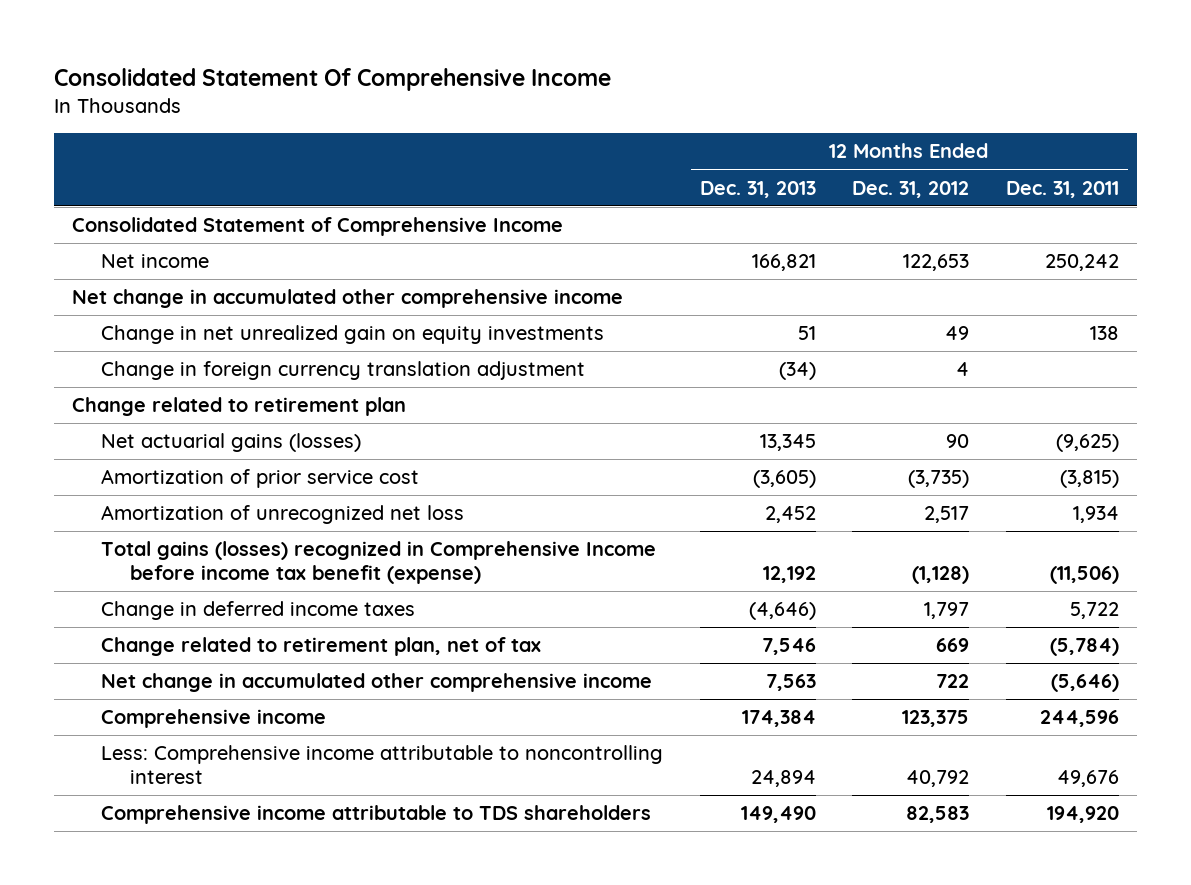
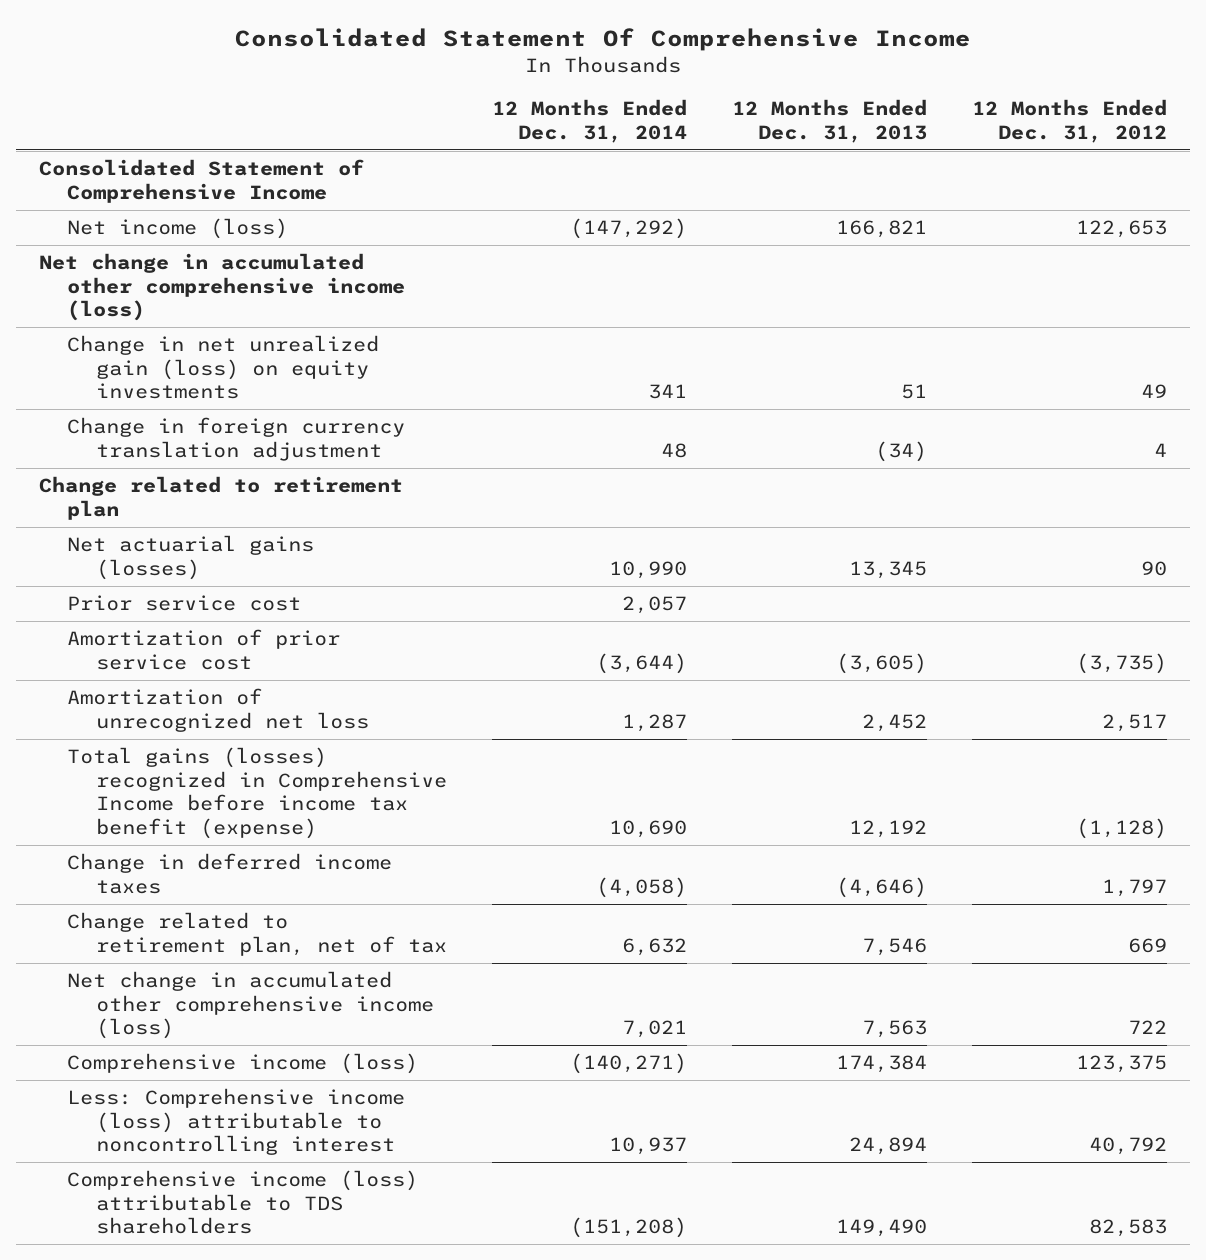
[1005,180,1119,198] Dec. 31, 2011 -> none
none -> [492,99,688,143] 12 Months Ended Dec. 31, 2014
[101,254,210,269] Net income -> [67,218,289,240] Net income (loss)
[72,289,624,309] Net change in accumulated other comprehensive income -> [38,253,406,322] Net change in accumulated other comprehensive income (loss)
[101,325,605,345] Change in net unrealized gain on equity investments -> [67,335,380,400] Change in net unrealized gain (loss) on equity investments
none -> [67,595,302,612] Prior service cost
[101,673,653,693] Net change in accumulated other comprehensive income -> [67,971,435,1040] Net change in accumulated other comprehensive income (loss)
[101,709,327,729] Comprehensive income -> [67,1053,419,1075] Comprehensive income (loss)
[101,745,664,785] Less: Comprehensive income attributable to noncontrolling interest -> [67,1088,406,1156] Less: Comprehensive income (loss) attributable to noncontrolling interest
[101,805,652,825] Comprehensive income attributable to TDS shareholders -> [67,1170,419,1235] Comprehensive income (loss) attributable to TDS shareholders

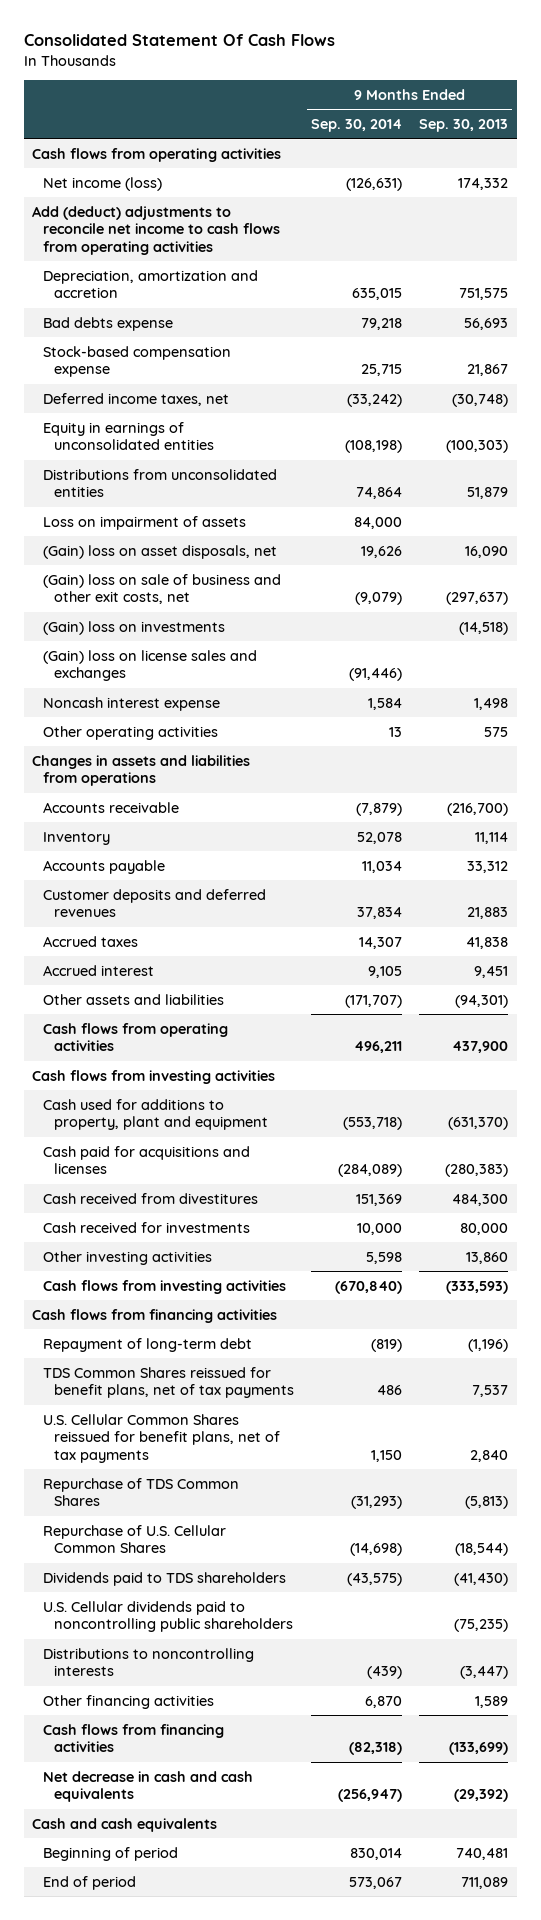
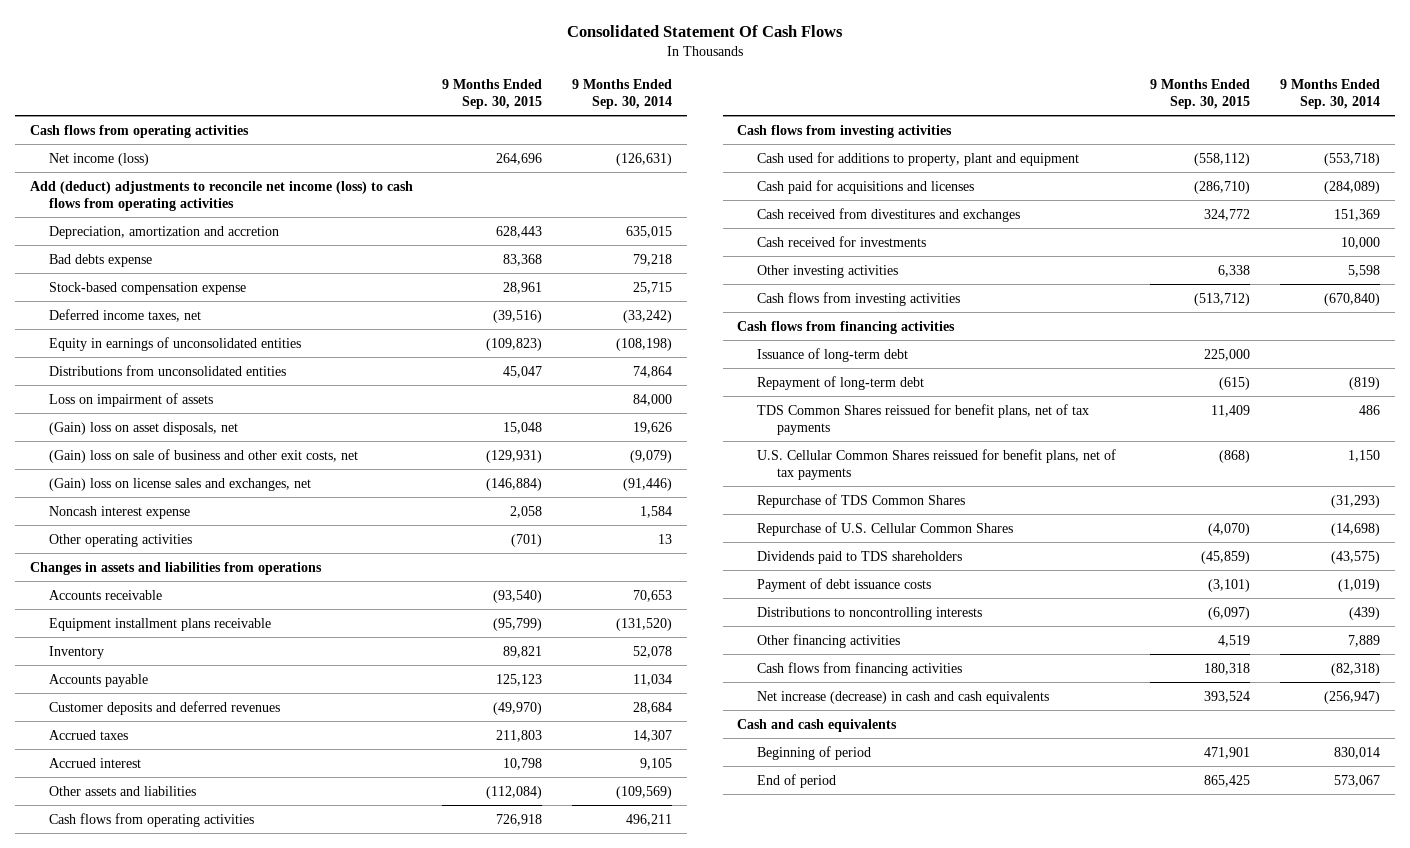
[419,118,509,132] Sep. 30, 2013 -> none
none -> [442,78,543,109] 9 Months Ended Sep. 30, 2015
[32,205,281,255] Add (deduct) adjustments to reconcile net income to cash flows from operating activities -> [29,180,413,211] Add (deduct) adjustments to reconcile net income (loss) to cash flows from operating activities
[43,620,226,635] (Gain) loss on investments -> none
[43,649,258,682] (Gain) loss on license sales and exchanges -> [49,477,312,491] (Gain) loss on license sales and exchanges, net
[356,802,403,816] (7,879) -> [633,589,673,602] 70,653
none -> [49,617,272,631] Equipment installment plans receivable
[357,907,403,920] 37,834 -> [633,701,673,714] 28,684
[345,994,403,1008] (171,707) -> [616,785,673,799] (109,569)
[43,1192,259,1204] Cash received from divestitures -> [757,207,1021,222] Cash received from divestitures and exchanges
none -> [757,347,909,362] Issuance of long-term debt
[43,1600,294,1633] U.S. Cellular dividends paid to noncontrolling public shareholders -> none
none -> [757,577,932,592] Payment of debt issuance costs
[365,1695,403,1708] 6,870 -> [1348,634,1381,647] 7,889
[43,1770,254,1803] Net decrease in cash and cash equivalents -> [757,690,1050,704] Net increase (decrease) in cash and cash equivalents

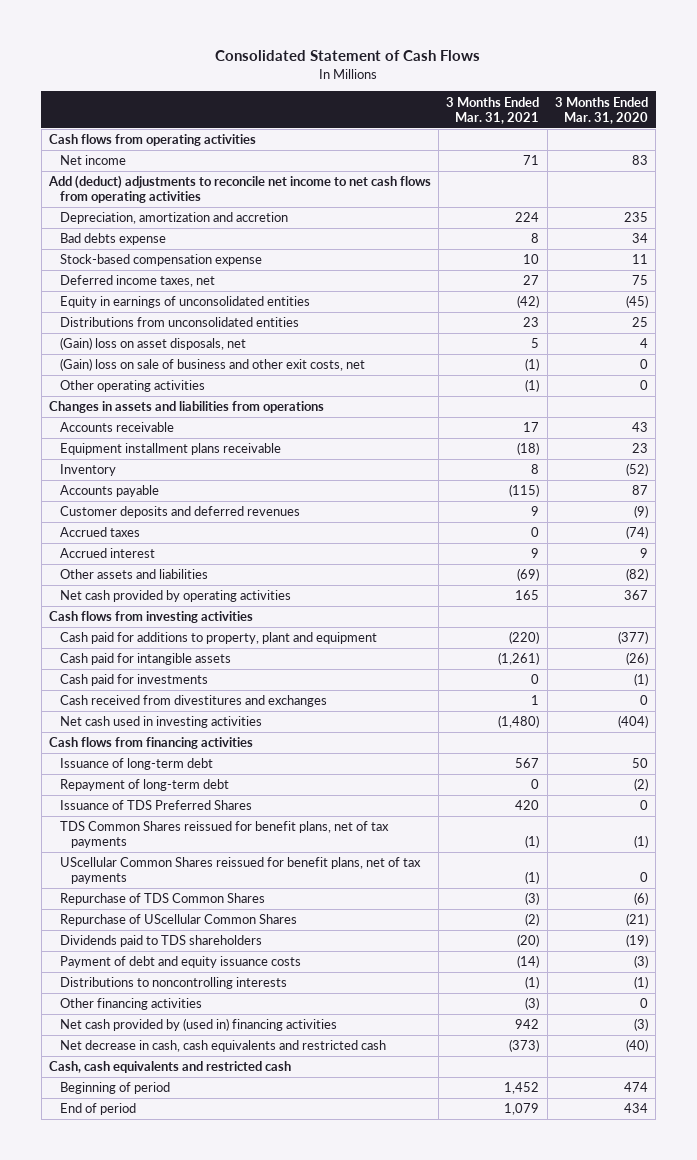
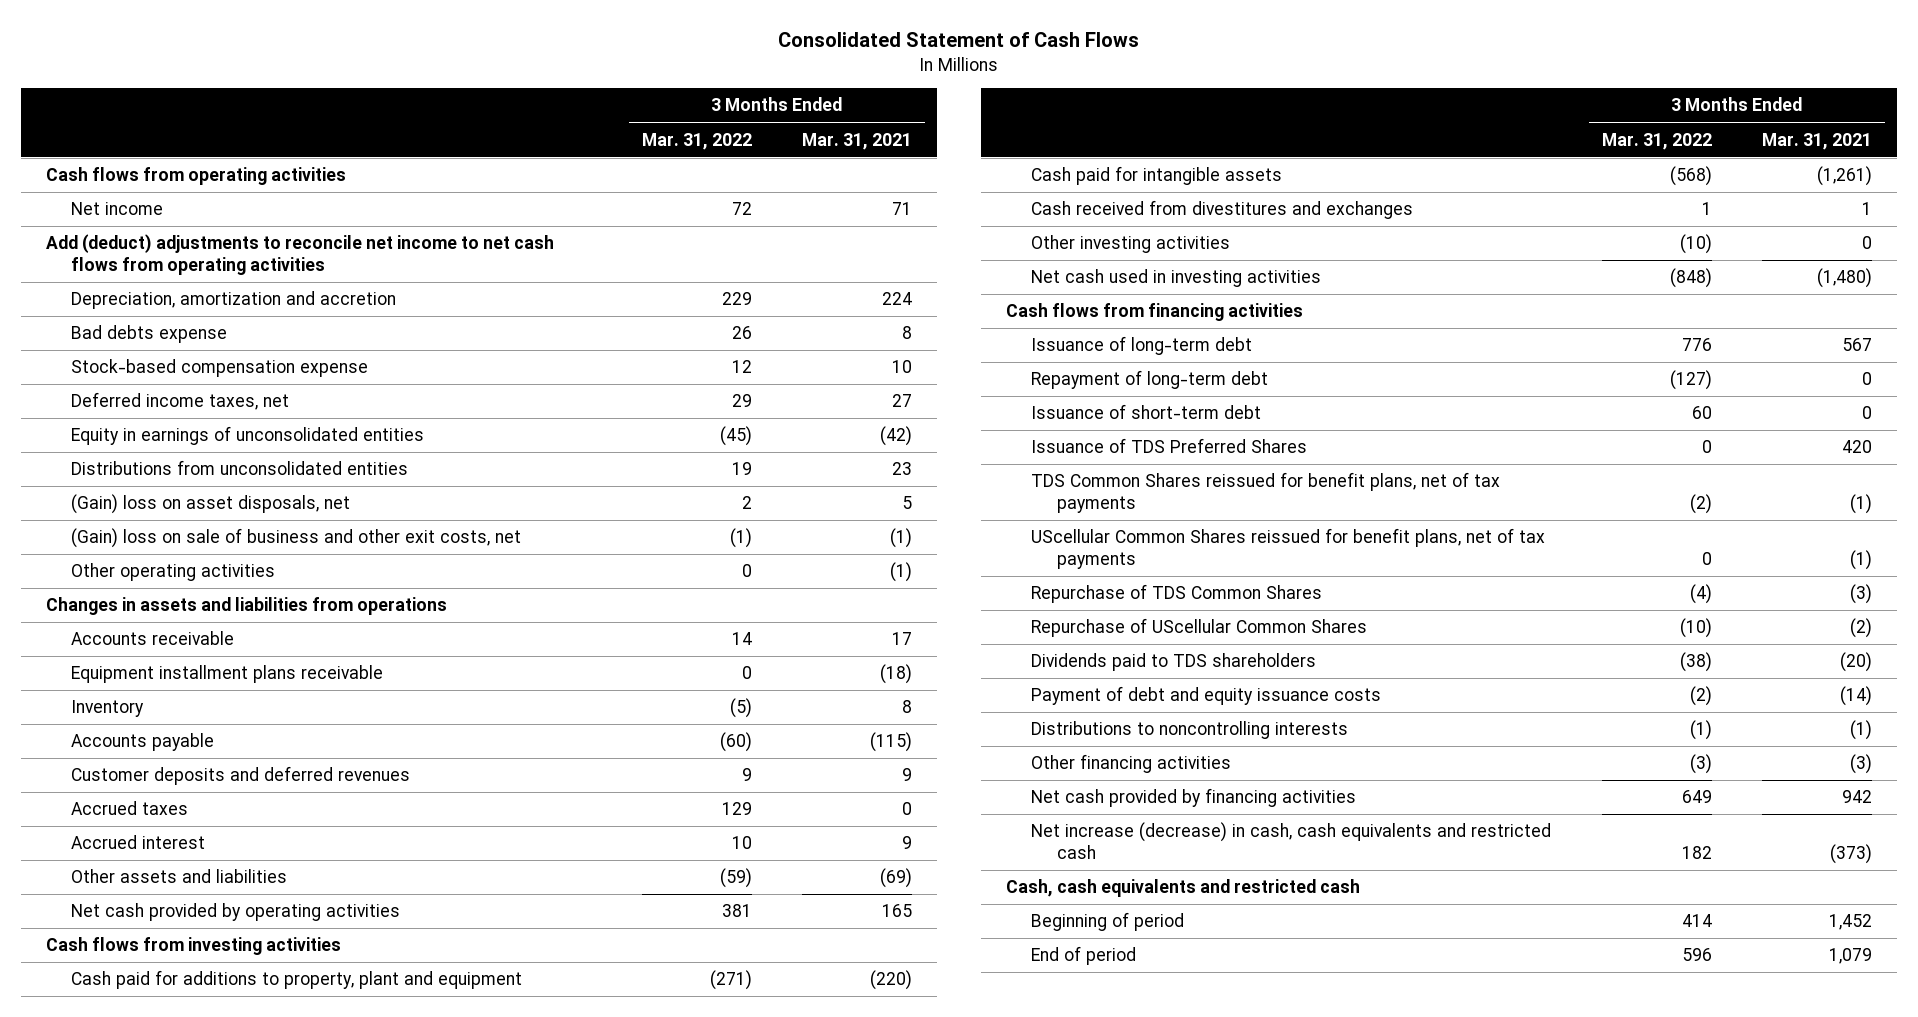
[554,96,648,124] 3 Months Ended Mar. 31, 2020 -> none
none -> [641,132,752,150] Mar. 31, 2022
[59,674,208,687] Cash paid for investments -> none
none -> [1031,235,1231,254] Other investing activities
none -> [1031,404,1262,420] Issuance of short-term debt
[59,1018,337,1032] Net cash provided by (used in) financing activities -> [1031,788,1357,808] Net cash provided by financing activities
[59,1040,386,1053] Net decrease in cash, cash equivalents and restricted cash -> [1031,822,1552,859] Net increase (decrease) in cash, cash equivalents and restricted cash

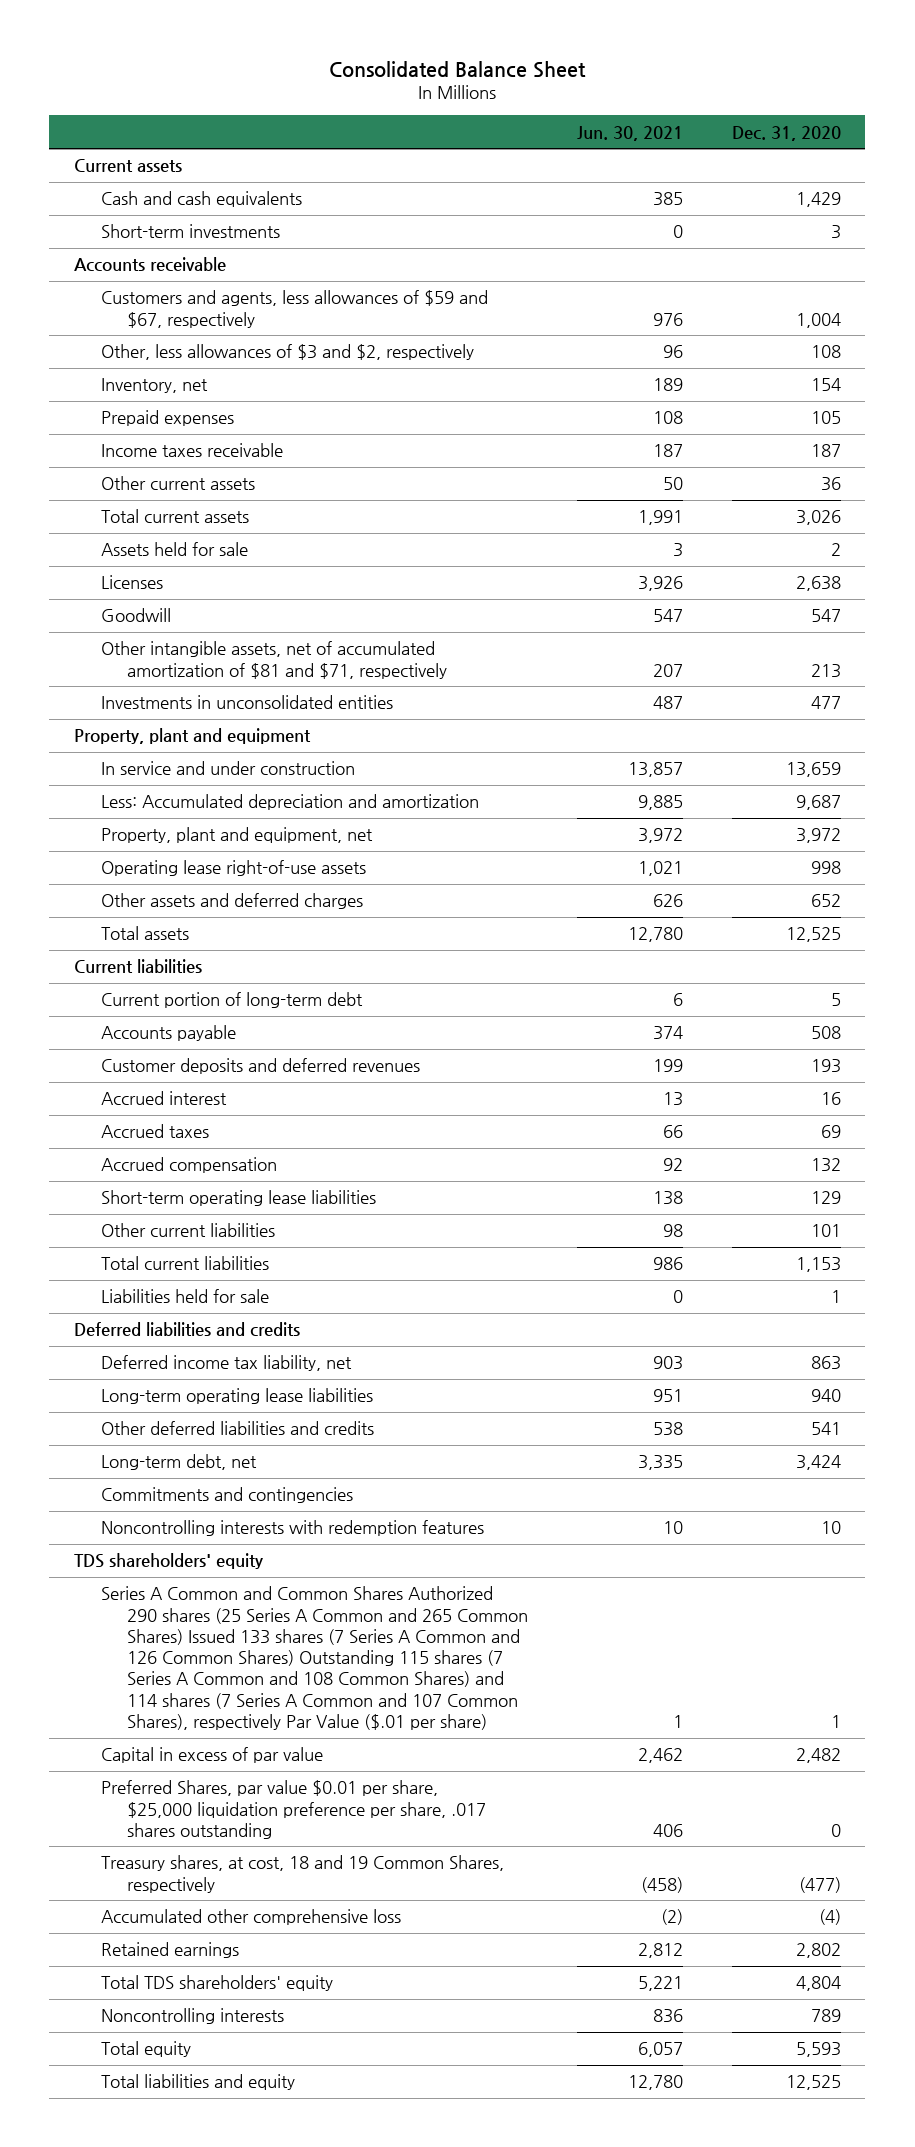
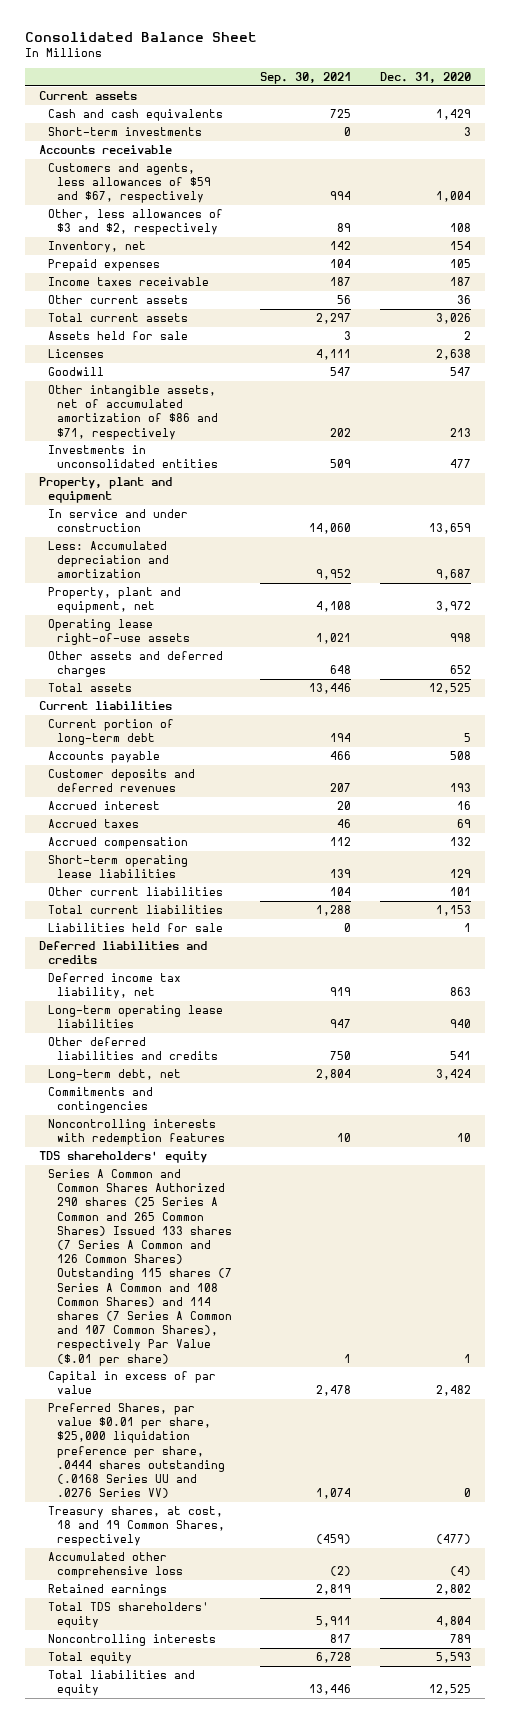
[577,125,684,141] Jun. 30, 2021 -> none
none -> [260,72,352,85] Sep. 30, 2021
[100,641,448,679] Other intangible assets, net of accumulated amortization of $81 and $71, respectively -> [47,385,218,440] Other intangible assets, net of accumulated amortization of $86 and $71, respectively
[100,1780,487,1839] Preferred Shares, par value $0.01 per share, $25,000 liquidation preference per share, .017 shares outstanding -> [47,1403,225,1499] Preferred Shares, par value $0.01 per share, $25,000 liquidation preference per share, .0444 shares outstanding (.0168 Series UU and .0276 Series VV)

